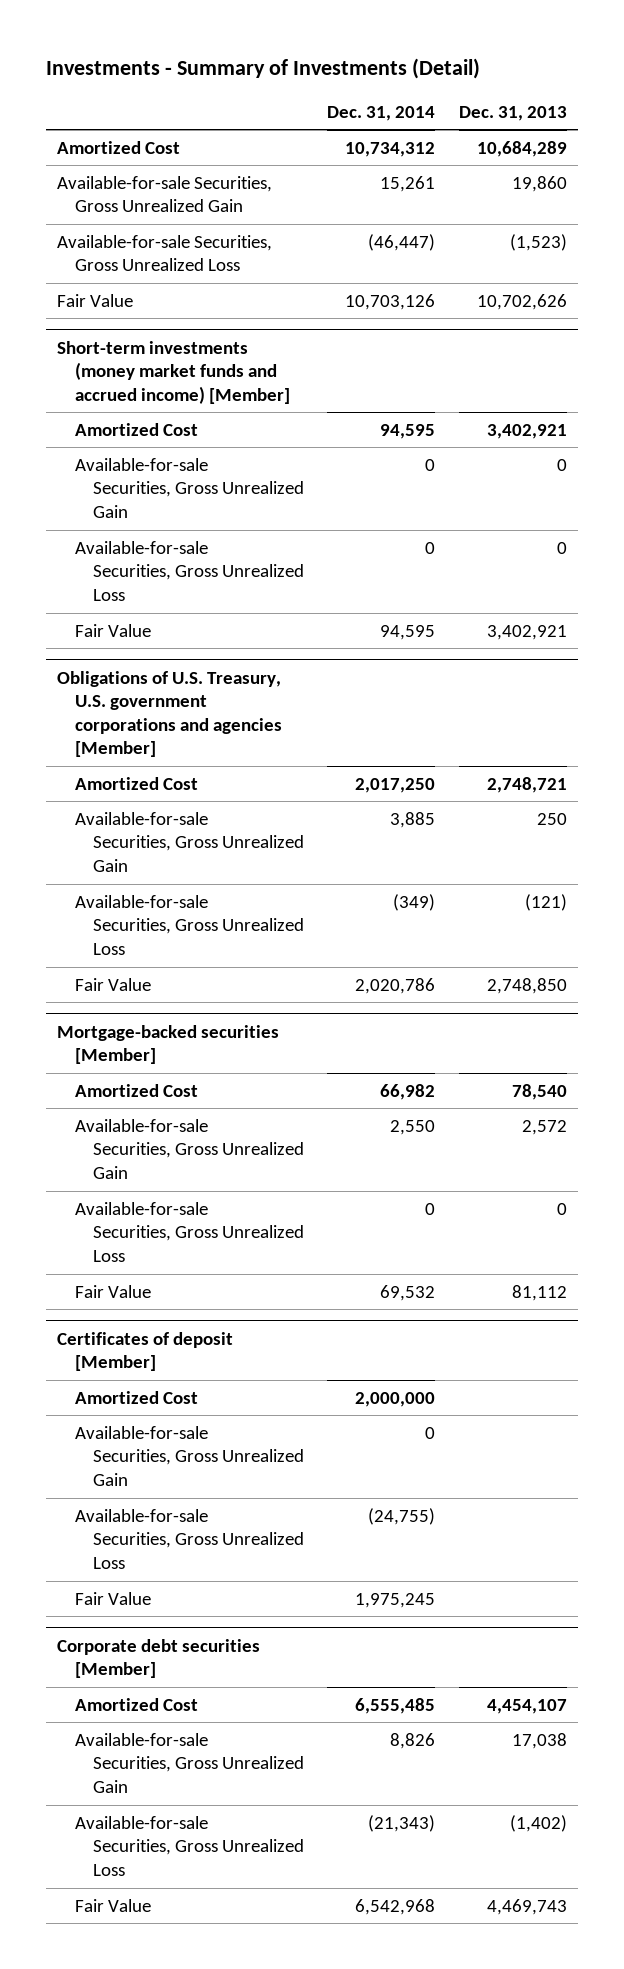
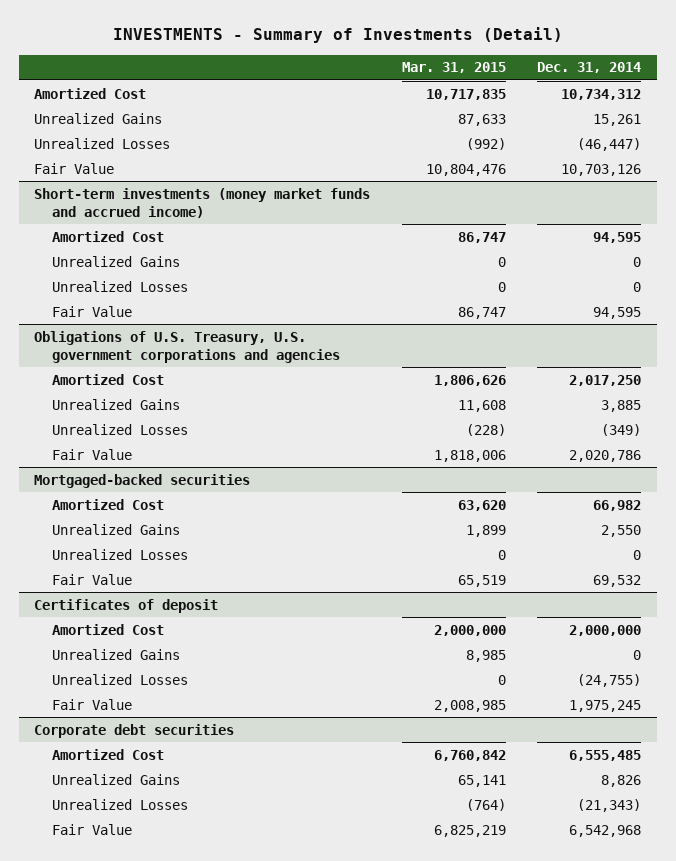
[45,58,480,80] Investments - Summary of Investments (Detail) -> [112,27,563,44] INVESTMENTS - Summary of Investments (Detail)
[458,105,567,121] Dec. 31, 2013 -> none
none -> [401,62,506,74] Mar. 31, 2015
[57,175,273,213] Available-for-sale Securities, Gross Unrealized Gain -> [34,112,163,124] Unrealized Gains
[57,234,273,272] Available-for-sale Securities, Gross Unrealized Loss -> [34,137,171,149] Unrealized Losses
[57,340,291,404] Short-term investments (money market funds and accrued income) [Member] -> [34,187,371,218] Short-term investments (money market funds and accrued income)
[75,457,304,518] Available-for-sale Securities, Gross Unrealized Gain -> none
[75,540,304,601] Available-for-sale Securities, Gross Unrealized Loss -> none
none -> [52,255,181,267] Unrealized Gains
none -> [52,280,189,292] Unrealized Losses
[57,670,283,758] Obligations of U.S. Treasury, U.S. government corporations and agencies [Member] -> [34,330,341,363] Obligations of U.S. Treasury, U.S. government corporations and agencies
[75,811,304,872] Available-for-sale Securities, Gross Unrealized Gain -> [52,398,181,410] Unrealized Gains
[75,894,304,955] Available-for-sale Securities, Gross Unrealized Loss -> [52,423,189,435] Unrealized Losses
[57,1024,280,1065] Mortgage-backed securities [Member] -> [34,473,251,488] Mortgaged-backed securities
[75,1201,304,1262] Available-for-sale Securities, Gross Unrealized Loss -> none
[75,1118,304,1179] Available-for-sale Securities, Gross Unrealized Gain -> [52,523,181,535] Unrealized Gains
none -> [52,548,189,560] Unrealized Losses
[57,1331,234,1372] Certificates of deposit [Member] -> [34,598,219,613] Certificates of deposit
[75,1425,304,1486] Available-for-sale Securities, Gross Unrealized Gain -> none
none -> [52,648,181,660] Unrealized Gains
[75,1508,304,1569] Available-for-sale Securities, Gross Unrealized Loss -> [52,673,189,685] Unrealized Losses
[57,1638,261,1679] Corporate debt securities [Member] -> [34,723,235,738] Corporate debt securities
[75,1732,304,1793] Available-for-sale Securities, Gross Unrealized Gain -> [52,773,181,785] Unrealized Gains
[75,1815,304,1876] Available-for-sale Securities, Gross Unrealized Loss -> [52,798,189,810] Unrealized Losses

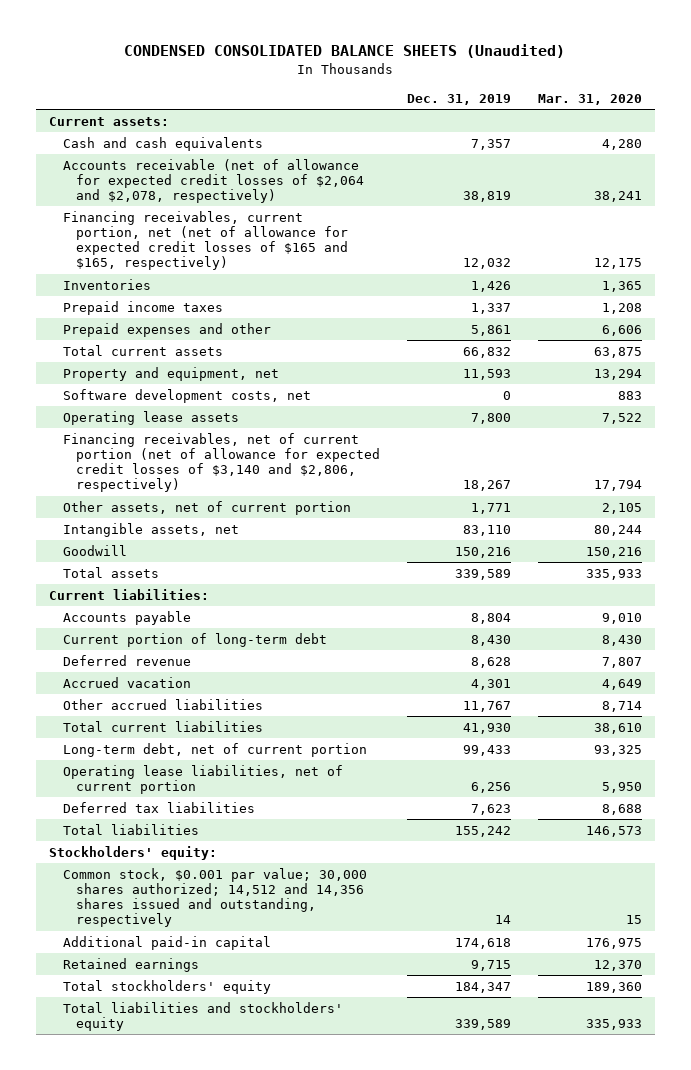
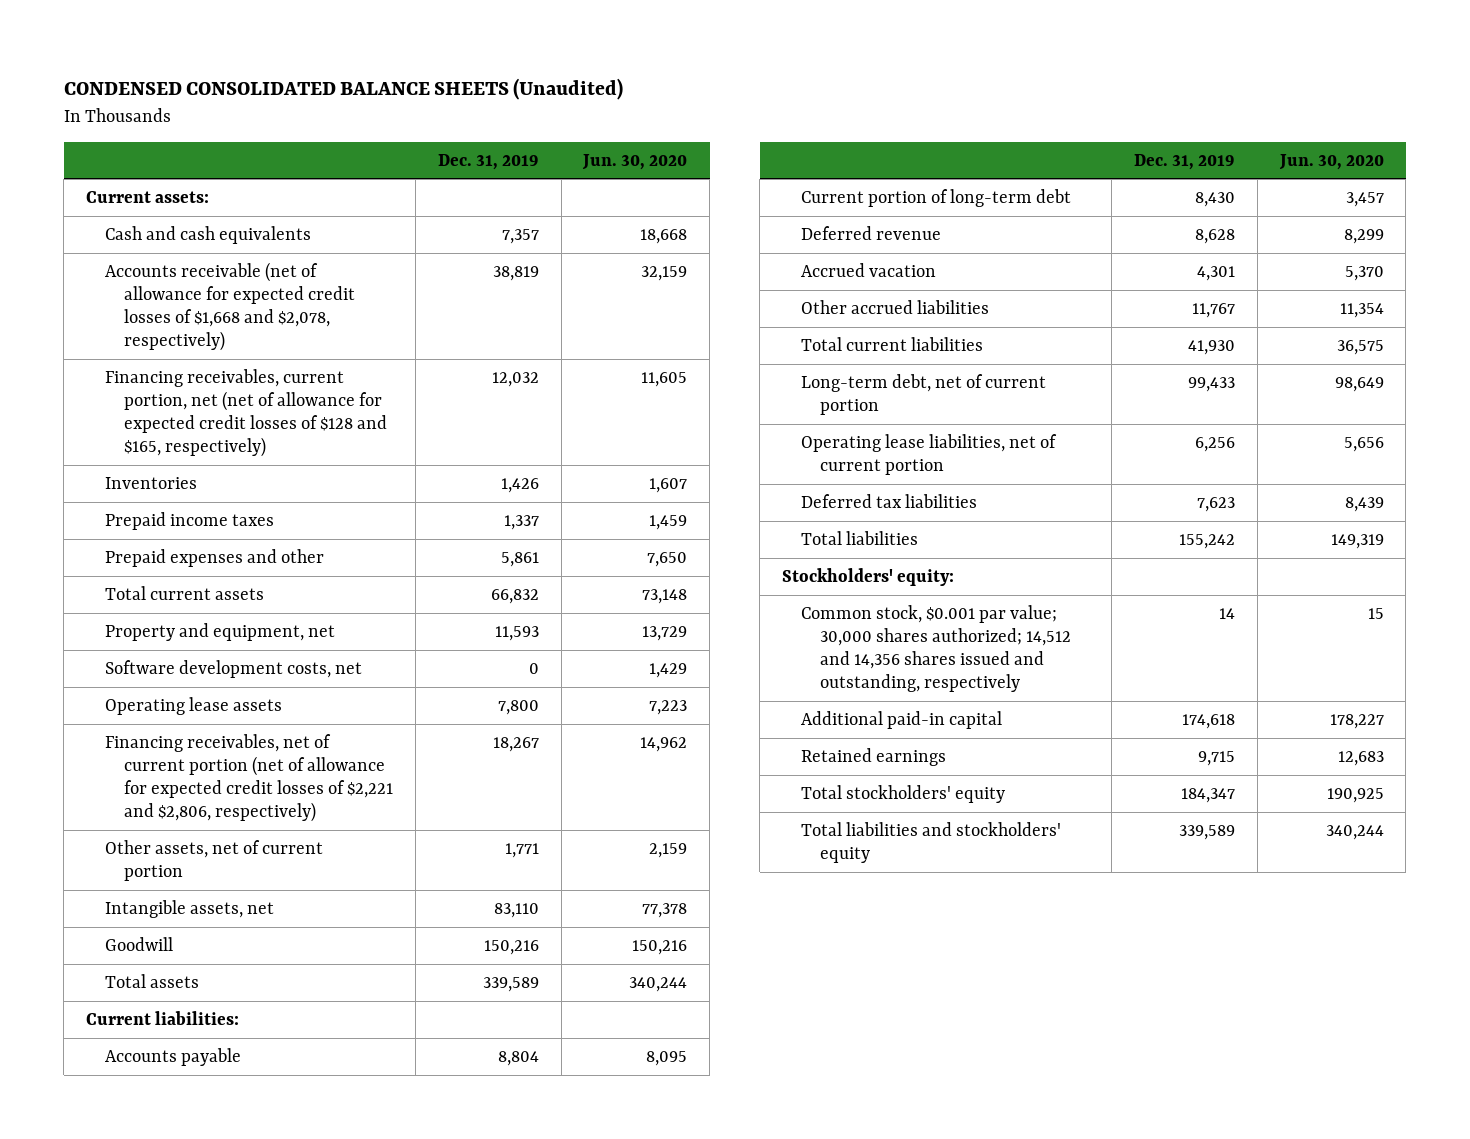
[537,93,642,105] Mar. 31, 2020 -> none
none -> [582,153,688,170] Jun. 30, 2020
[62,158,365,204] Accounts receivable (net of allowance for expected credit losses of $2,064 and $2,078, respectively) -> [105,261,356,352] Accounts receivable (net of allowance for expected credit losses of $1,668 and $2,078, respectively)
[62,210,349,271] Financing receivables, current portion, net (net of allowance for expected credit losses of $165 and $165, respectively) -> [105,368,388,458] Financing receivables, current portion, net (net of allowance for expected credit losses of $128 and $165, respectively)
[62,432,381,493] Financing receivables, net of current portion (net of allowance for expected credit losses of $3,140 and $2,806, respectively) -> [105,733,394,823] Financing receivables, net of current portion (net of allowance for expected credit losses of $2,221 and $2,806, respectively)

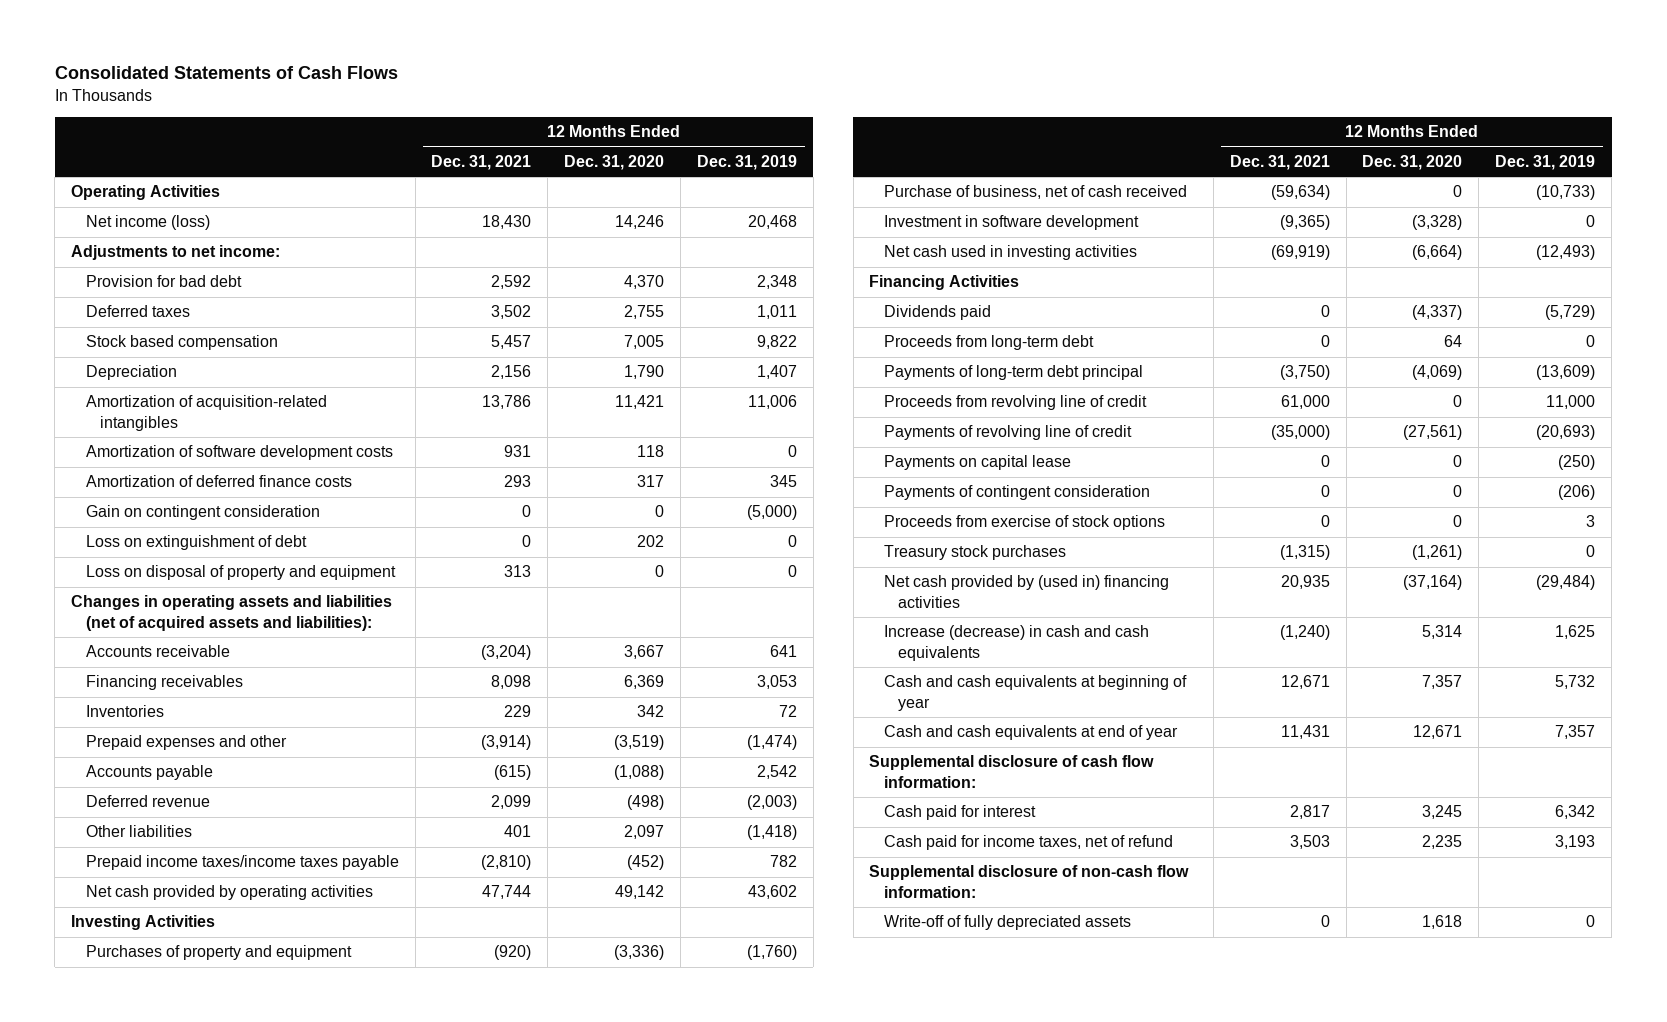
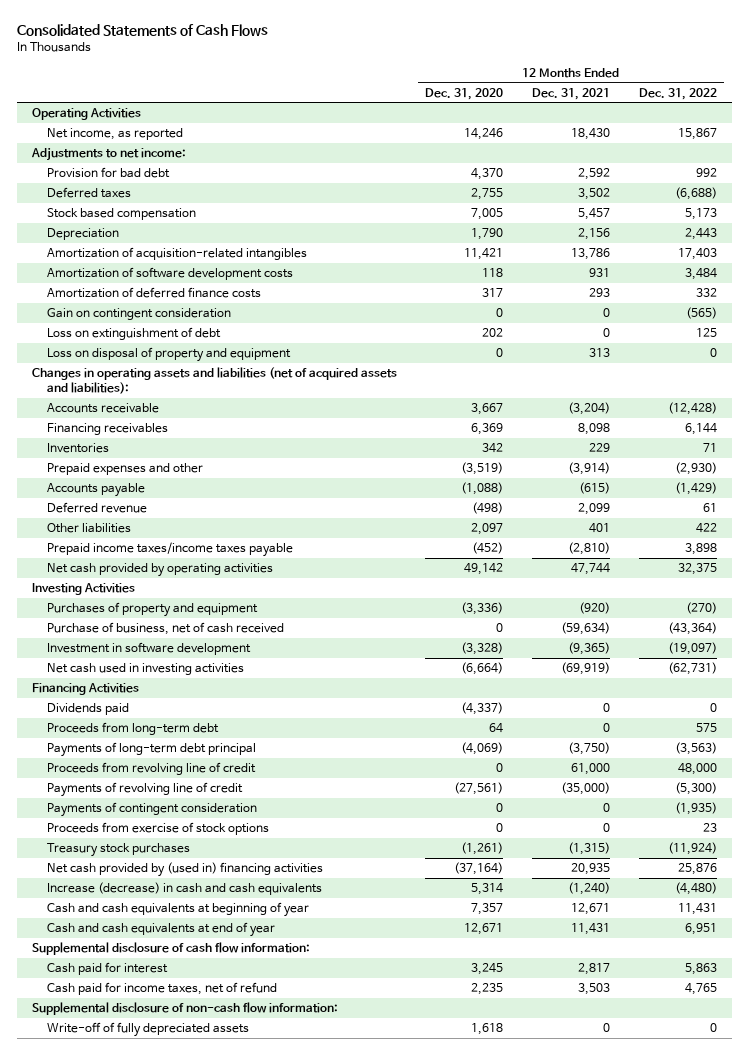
[697,154,798,170] Dec. 31, 2019 -> none
none -> [639,87,718,100] Dec. 31, 2022
[85,215,210,231] Net income (loss) -> [47,128,184,141] Net income, as reported
[883,455,1071,471] Payments on capital lease -> none

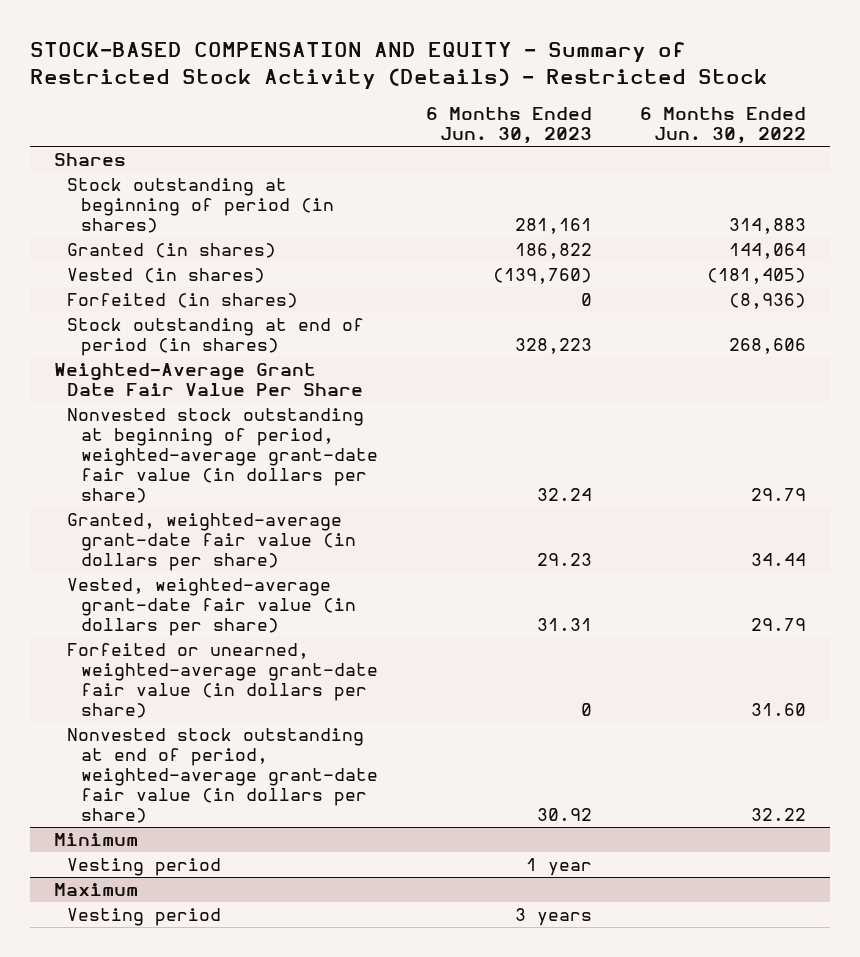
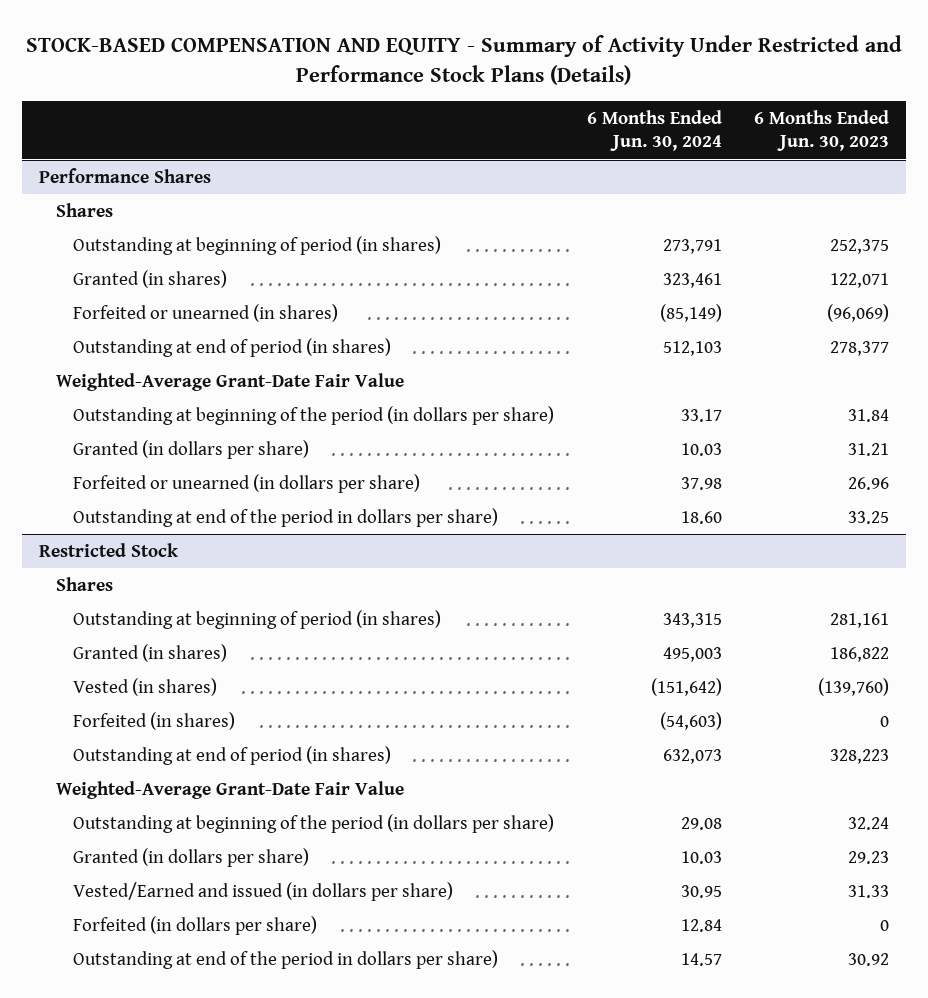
[30,42,769,90] STOCK-BASED COMPENSATION AND EQUITY - Summary of Restricted Stock Activity (Details) - Restricted Stock -> [26,34,903,85] STOCK-BASED COMPENSATION AND EQUITY - Summary of Activity Under Restricted and Performance Stock Plans (Details)
[639,107,806,145] 6 Months Ended Jun. 30, 2022 -> none
none -> [586,109,722,152] 6 Months Ended Jun. 30, 2024
none -> [38,168,211,184] Performance Shares
[67,178,334,233] Stock outstanding at beginning of period (in shares) -> [72,236,441,256] Outstanding at beginning of period (in shares)
[514,217,592,234] 281,161 -> [830,239,890,255] 252,375
none -> [72,270,227,289] Granted (in shares)
none -> [72,304,338,323] Forfeited or unearned (in shares)
none -> [72,338,391,358] Outstanding at end of period (in shares)
none -> [55,373,404,392] Weighted-Average Grant-Date Fair Value
none -> [72,406,554,426] Outstanding at beginning of the period (in dollars per share)
none -> [72,440,309,460] Granted (in dollars per share)
none -> [72,474,420,494] Forfeited or unearned (in dollars per share)
none -> [72,508,498,528] Outstanding at end of the period in dollars per share)
none -> [38,543,178,558] Restricted Stock
none -> [55,577,113,592] Shares
none -> [72,610,441,630] Outstanding at beginning of period (in shares)
[54,833,139,847] Minimum -> none
[67,858,222,877] Vesting period -> none
[54,883,139,897] Maximum -> none
[67,908,222,927] Vesting period -> none
[67,318,365,357] Stock outstanding at end of period (in shares) -> [72,746,391,766] Outstanding at end of period (in shares)
[54,363,364,397] Weighted-Average Grant Date Fair Value Per Share -> [55,781,404,800] Weighted-Average Grant-Date Fair Value
[67,408,378,503] Nonvested stock outstanding at beginning of period, weighted-average grant-date fair value (in dollars per share) -> [72,814,554,834] Outstanding at beginning of the period (in dollars per share)
[67,513,356,571] Granted, weighted-average grant-date fair value (in dollars per share) -> [72,848,309,868] Granted (in dollars per share)
[67,578,356,636] Vested, weighted-average grant-date fair value (in dollars per share) -> [72,882,453,902] Vested/Earned and issued (in dollars per share)
[536,617,592,631] 31.31 -> [848,885,890,899] 31.33
[67,643,378,718] Forfeited or unearned, weighted-average grant-date fair value (in dollars per share) -> [72,916,317,936] Forfeited (in dollars per share)
[67,728,378,823] Nonvested stock outstanding at end of period, weighted-average grant-date fair value (in dollars per share) -> [72,950,498,970] Outstanding at end of the period in dollars per share)

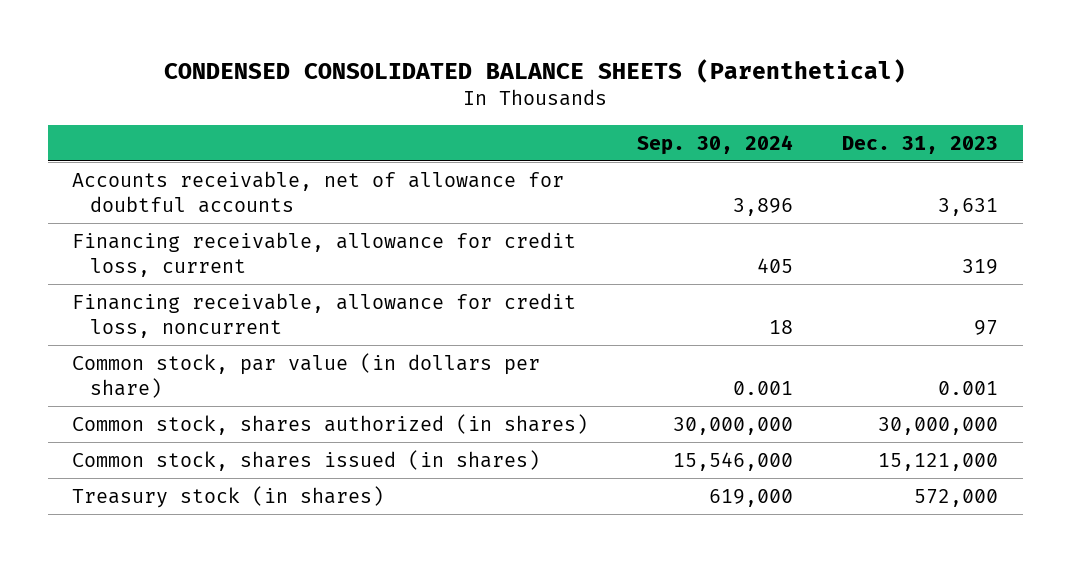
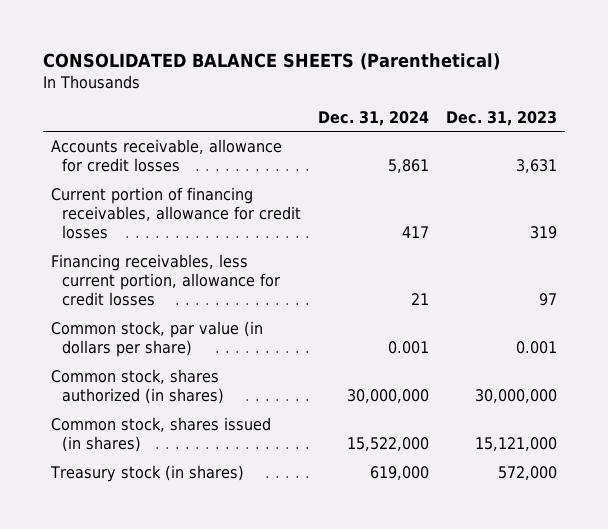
[164,58,907,83] CONDENSED CONSOLIDATED BALANCE SHEETS (Parenthetical) -> [42,52,500,70] CONSOLIDATED BALANCE SHEETS (Parenthetical)
[637,134,794,155] Sep. 30, 2024 -> none
none -> [318,110,430,126] Dec. 31, 2024
[72,170,565,214] Accounts receivable, net of allowance for doubtful accounts -> [51,138,283,173] Accounts receivable, allowance for credit losses
[72,231,577,278] Financing receivable, allowance for credit loss, current -> [51,186,302,240] Current portion of financing receivables, allowance for credit losses
[72,292,577,339] Financing receivable, allowance for credit loss, noncurrent -> [51,253,281,307] Financing receivables, less current portion, allowance for credit losses

